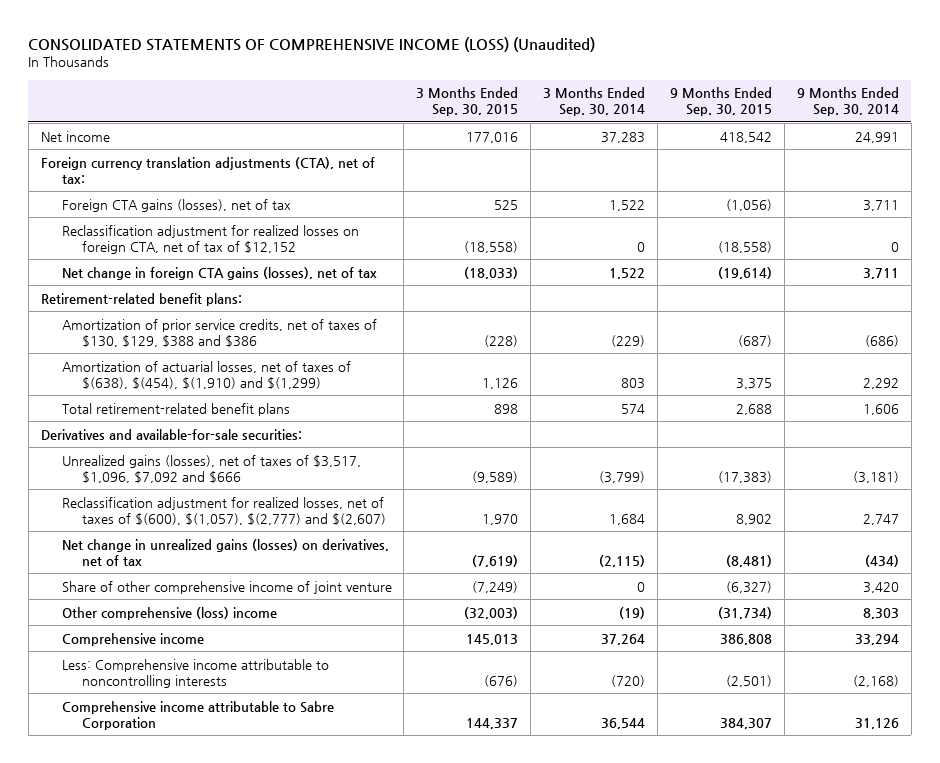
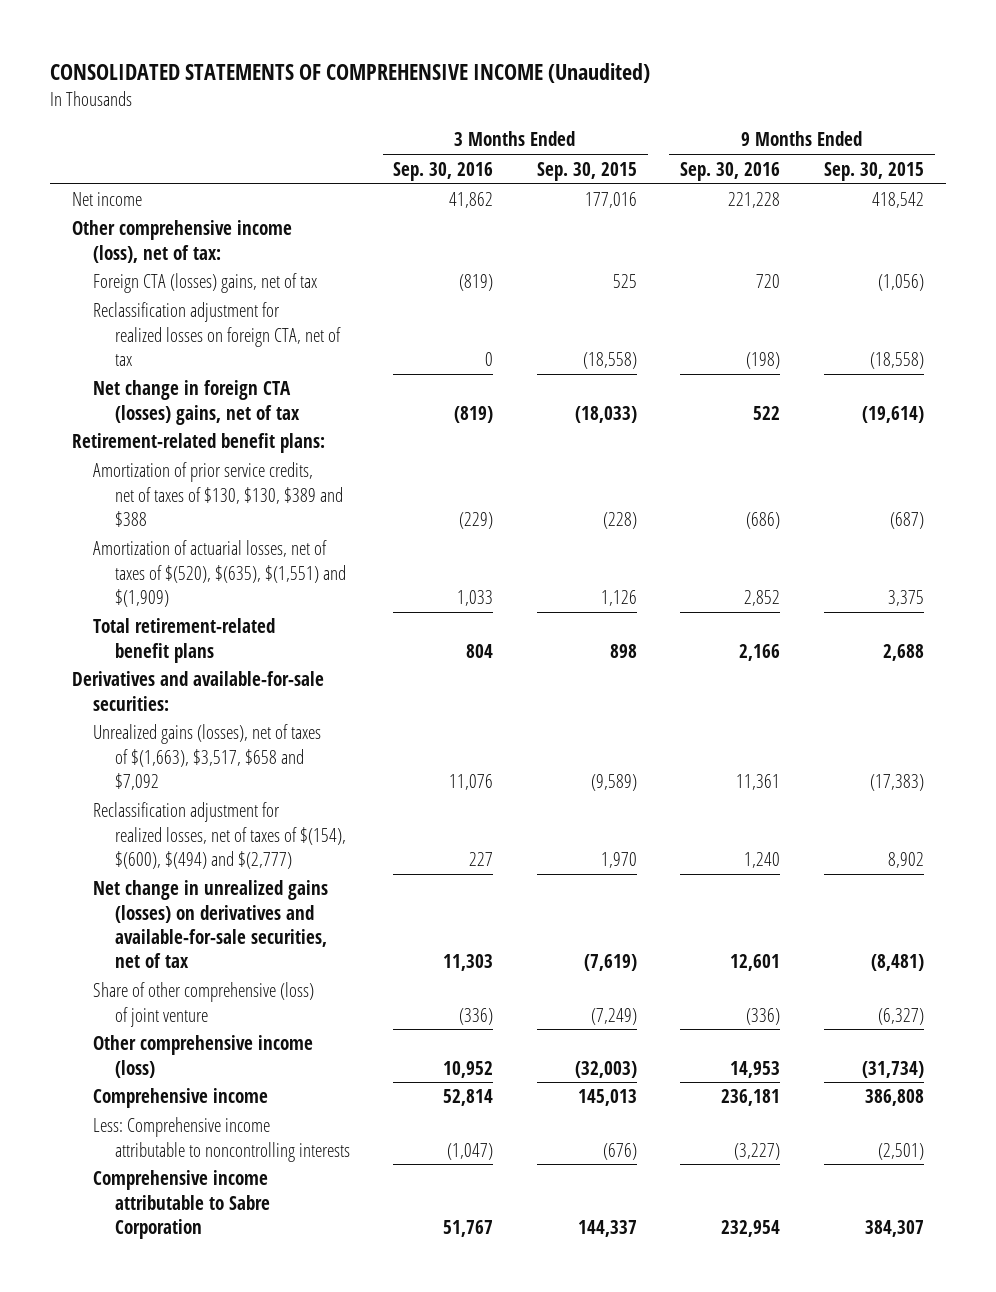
[28,36,596,52] CONSOLIDATED STATEMENTS OF COMPREHENSIVE INCOME (LOSS) (Unaudited) -> [50,62,651,83] CONSOLIDATED STATEMENTS OF COMPREHENSIVE INCOME (Unaudited)
[543,87,646,117] 3 Months Ended Sep. 30, 2014 -> none
[796,87,899,117] 9 Months Ended Sep. 30, 2014 -> none
none -> [393,161,494,181] Sep. 30, 2016
none -> [680,161,781,181] Sep. 30, 2016
[40,156,375,184] Foreign currency translation adjustments (CTA), net of tax: -> none
none -> [71,220,292,263] Other comprehensive income (loss), net of tax:
[61,198,291,212] Foreign CTA gains (losses), net of tax -> [93,273,318,294] Foreign CTA (losses) gains, net of tax
[61,224,359,254] Reclassification adjustment for realized losses on foreign CTA, net of tax of $12,152 -> [93,302,341,366] Reclassification adjustment for realized losses on foreign CTA, net of tax
[61,266,377,280] Net change in foreign CTA gains (losses), net of tax -> [93,380,300,425] Net change in foreign CTA (losses) gains, net of tax
[61,318,377,347] Amortization of prior service credits, net of taxes of $130, $129, $388 and $386 -> [93,462,343,527] Amortization of prior service credits, net of taxes of $130, $130, $389 and $388
[61,360,351,389] Amortization of actuarial losses, net of taxes of $(638), $(454), $(1,910) and $(1,299) -> [93,540,346,607] Amortization of actuarial losses, net of taxes of $(520), $(635), $(1,551) and $(1,909)
[61,454,361,483] Unrealized gains (losses), net of taxes of $3,517, $1,096, $7,092 and $666 -> [93,724,322,790] Unrealized gains (losses), net of taxes of $(1,663), $3,517, $658 and $7,092
[61,496,387,525] Reclassification adjustment for realized losses, net of taxes of $(600), $(1,057), $(2,777) and $(2,607) -> [93,802,346,869] Reclassification adjustment for realized losses, net of taxes of $(154), $(600), $(494) and $(2,777)
[61,538,389,566] Net change in unrealized gains (losses) on derivatives, net of tax -> [93,880,329,969] Net change in unrealized gains (losses) on derivatives and available-for-sale securities, net of tax
[61,580,392,594] Share of other comprehensive income of joint venture -> [93,982,315,1027] Share of other comprehensive (loss) of joint venture
[61,606,277,620] Other comprehensive (loss) income -> [93,1035,314,1078] Other comprehensive income (loss)

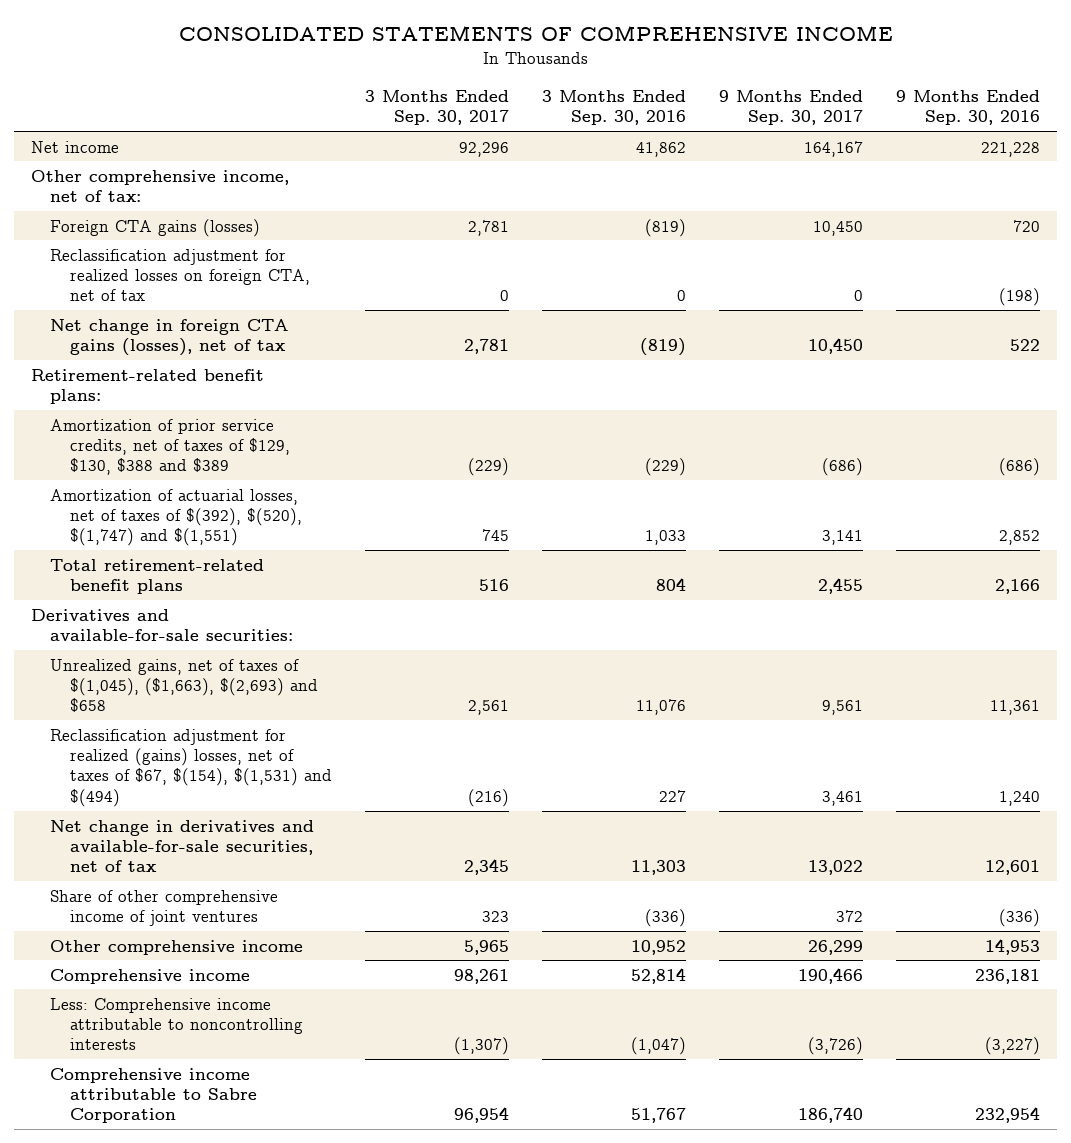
[50,62,651,83] CONSOLIDATED STATEMENTS OF COMPREHENSIVE INCOME (Unaudited) -> [178,24,893,41] CONSOLIDATED STATEMENTS OF COMPREHENSIVE INCOME
[536,161,637,181] Sep. 30, 2015 -> none
[823,161,924,181] Sep. 30, 2015 -> none
none -> [364,89,509,126] 3 Months Ended Sep. 30, 2017
none -> [719,89,864,126] 9 Months Ended Sep. 30, 2017
[71,220,292,263] Other comprehensive income (loss), net of tax: -> [30,169,289,203] Other comprehensive income, net of tax:
[93,273,318,294] Foreign CTA (losses) gains, net of tax -> [50,218,261,237] Foreign CTA gains (losses)
[93,380,300,425] Net change in foreign CTA (losses) gains, net of tax -> [50,318,289,357] Net change in foreign CTA gains (losses), net of tax
[93,462,343,527] Amortization of prior service credits, net of taxes of $130, $130, $389 and $388 -> [50,418,290,476] Amortization of prior service credits, net of taxes of $129, $130, $388 and $389
[93,540,346,607] Amortization of actuarial losses, net of taxes of $(520), $(635), $(1,551) and $(1,909) -> [50,488,302,547] Amortization of actuarial losses, net of taxes of $(392), $(520), $(1,747) and $(1,551)
[93,724,322,790] Unrealized gains (losses), net of taxes of $(1,663), $3,517, $658 and $7,092 -> [50,658,318,713] Unrealized gains, net of taxes of $(1,045), ($1,663), $(2,693) and $658
[93,802,346,869] Reclassification adjustment for realized losses, net of taxes of $(154), $(600), $(494) and $(2,777) -> [50,728,332,807] Reclassification adjustment for realized (gains) losses, net of taxes of $67, $(154), $(1,531) and $(494)
[93,880,329,969] Net change in unrealized gains (losses) on derivatives and available-for-sale securities, net of tax -> [50,819,315,873] Net change in derivatives and available-for-sale securities, net of tax
[93,982,315,1027] Share of other comprehensive (loss) of joint venture -> [50,889,279,927] Share of other comprehensive income of joint ventures
[93,1035,314,1078] Other comprehensive income (loss) -> [50,939,304,955] Other comprehensive income

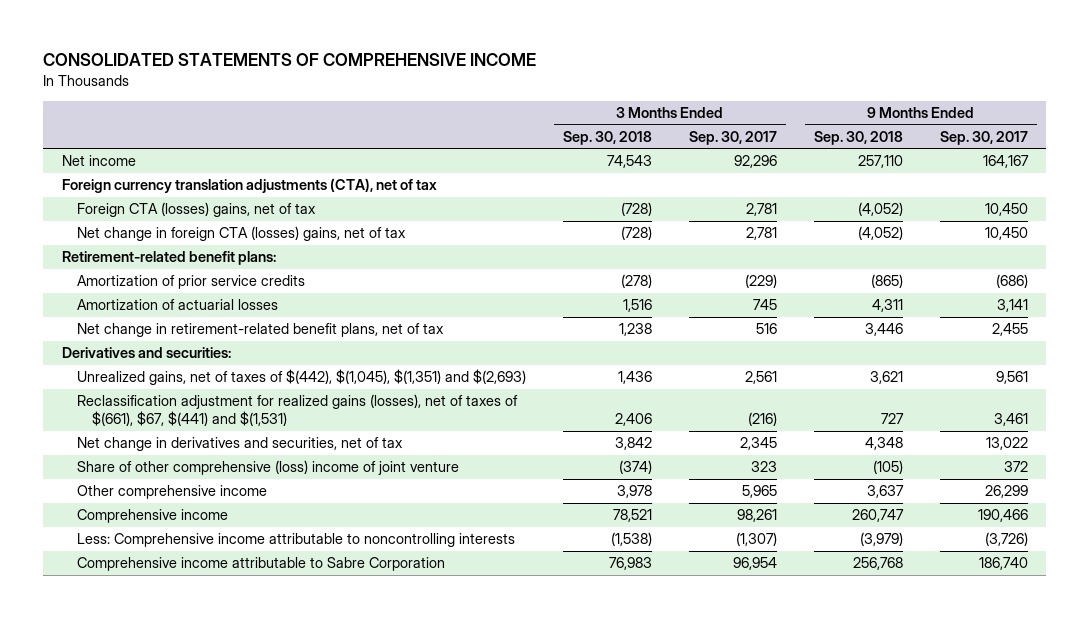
[542,89,687,126] 3 Months Ended Sep. 30, 2016 -> none
[896,89,1041,126] 9 Months Ended Sep. 30, 2016 -> none
none -> [562,130,652,145] Sep. 30, 2018
none -> [813,130,903,145] Sep. 30, 2018
[30,169,289,203] Other comprehensive income, net of tax: -> none
[50,248,310,302] Reclassification adjustment for realized losses on foreign CTA, net of tax -> none
none -> [61,178,437,194] Foreign currency translation adjustments (CTA), net of tax
[50,218,261,237] Foreign CTA gains (losses) -> [76,202,316,218] Foreign CTA (losses) gains, net of tax
[50,318,289,357] Net change in foreign CTA gains (losses), net of tax -> [76,226,406,242] Net change in foreign CTA (losses) gains, net of tax
[50,418,290,476] Amortization of prior service credits, net of taxes of $129, $130, $388 and $389 -> [76,275,305,290] Amortization of prior service credits
[50,488,302,547] Amortization of actuarial losses, net of taxes of $(392), $(520), $(1,747) and $(1,551) -> [76,299,278,311] Amortization of actuarial losses
[50,558,265,595] Total retirement-related benefit plans -> [76,323,444,338] Net change in retirement-related benefit plans, net of tax
[30,608,294,642] Derivatives and available-for-sale securities: -> [61,347,231,359] Derivatives and securities:
[50,658,318,713] Unrealized gains, net of taxes of $(1,045), ($1,663), $(2,693) and $658 -> [76,369,526,386] Unrealized gains, net of taxes of $(442), $(1,045), $(1,351) and $(2,693)
[50,728,332,807] Reclassification adjustment for realized (gains) losses, net of taxes of $67, $(154), $(1,531) and $(494) -> [76,394,518,427] Reclassification adjustment for realized gains (losses), net of taxes of $(661), $67, $(441) and $(1,531)
[50,819,315,873] Net change in derivatives and available-for-sale securities, net of tax -> [76,437,403,452] Net change in derivatives and securities, net of tax
[50,889,279,927] Share of other comprehensive income of joint ventures -> [76,460,459,476] Share of other comprehensive (loss) income of joint venture

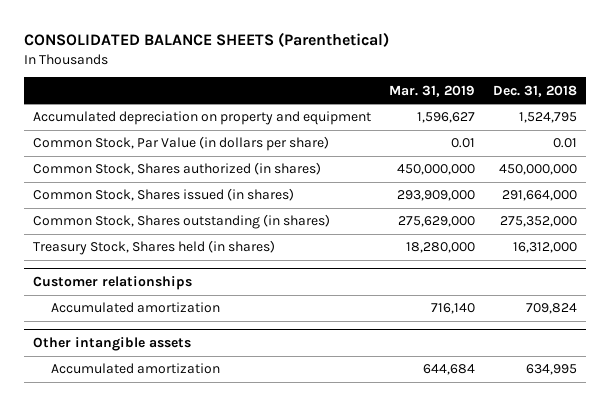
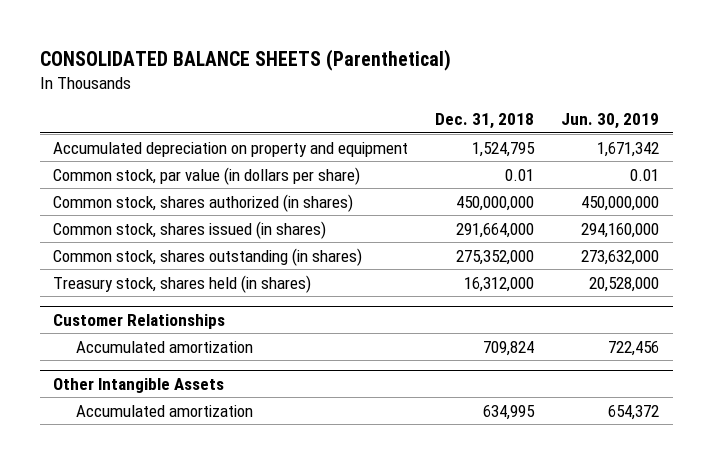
[389,84,476,97] Mar. 31, 2019 -> none
none -> [561,112,660,129] Jun. 30, 2019
[32,136,329,152] Common Stock, Par Value (in dollars per share) -> [53,166,361,185] Common stock, par value (in dollars per share)
[32,162,321,176] Common Stock, Shares authorized (in shares) -> [53,193,354,212] Common stock, shares authorized (in shares)
[32,188,294,202] Common Stock, Shares issued (in shares) -> [53,220,327,239] Common stock, shares issued (in shares)
[32,214,330,230] Common Stock, Shares outstanding (in shares) -> [53,247,363,266] Common stock, shares outstanding (in shares)
[32,240,275,256] Treasury Stock, Shares held (in shares) -> [53,274,312,293] Treasury stock, shares held (in shares)
[32,276,192,291] Customer relationships -> [53,313,226,329] Customer Relationships
[32,337,191,352] Other intangible assets -> [53,377,225,393] Other Intangible Assets

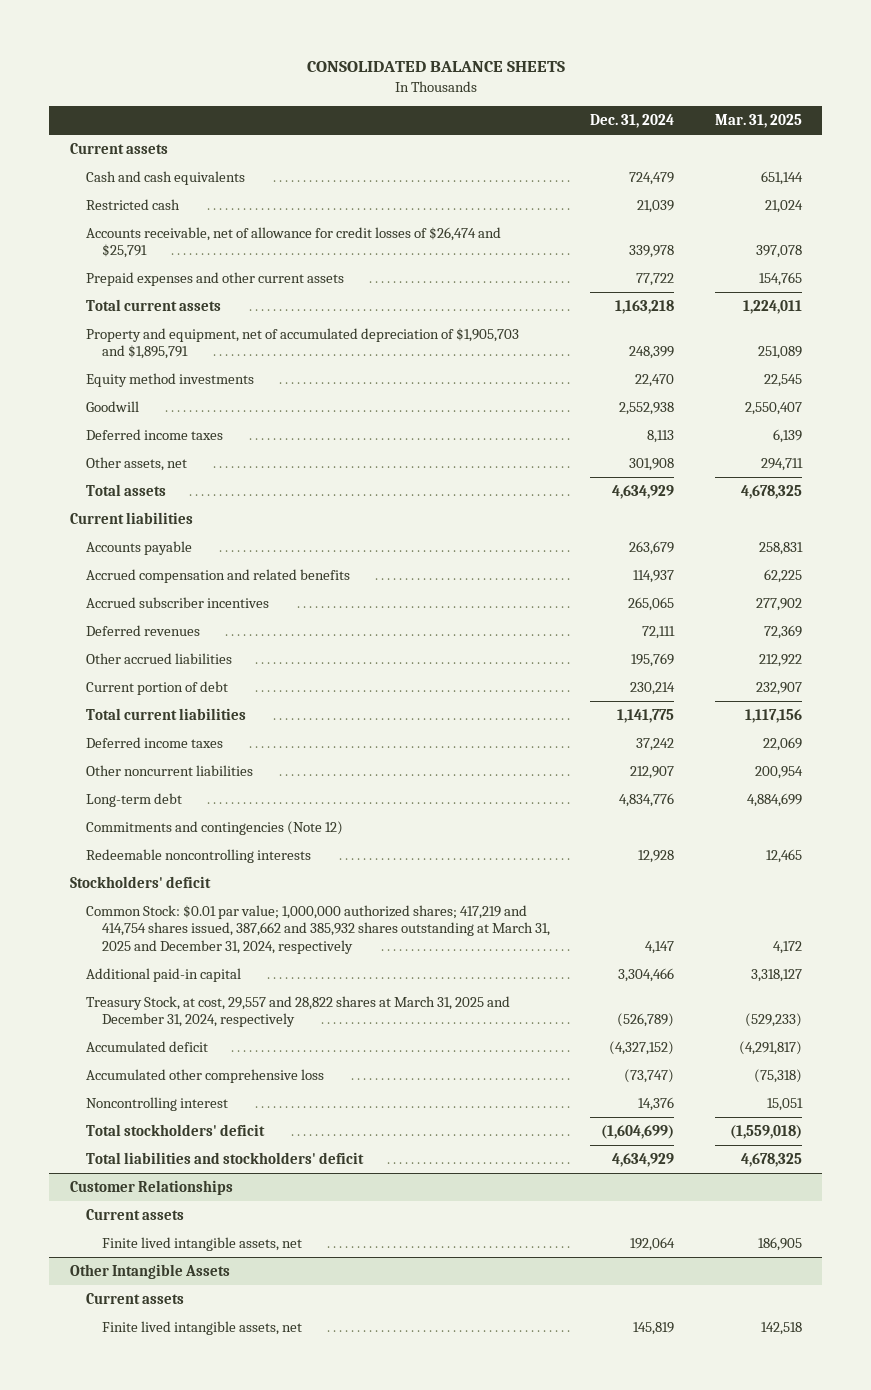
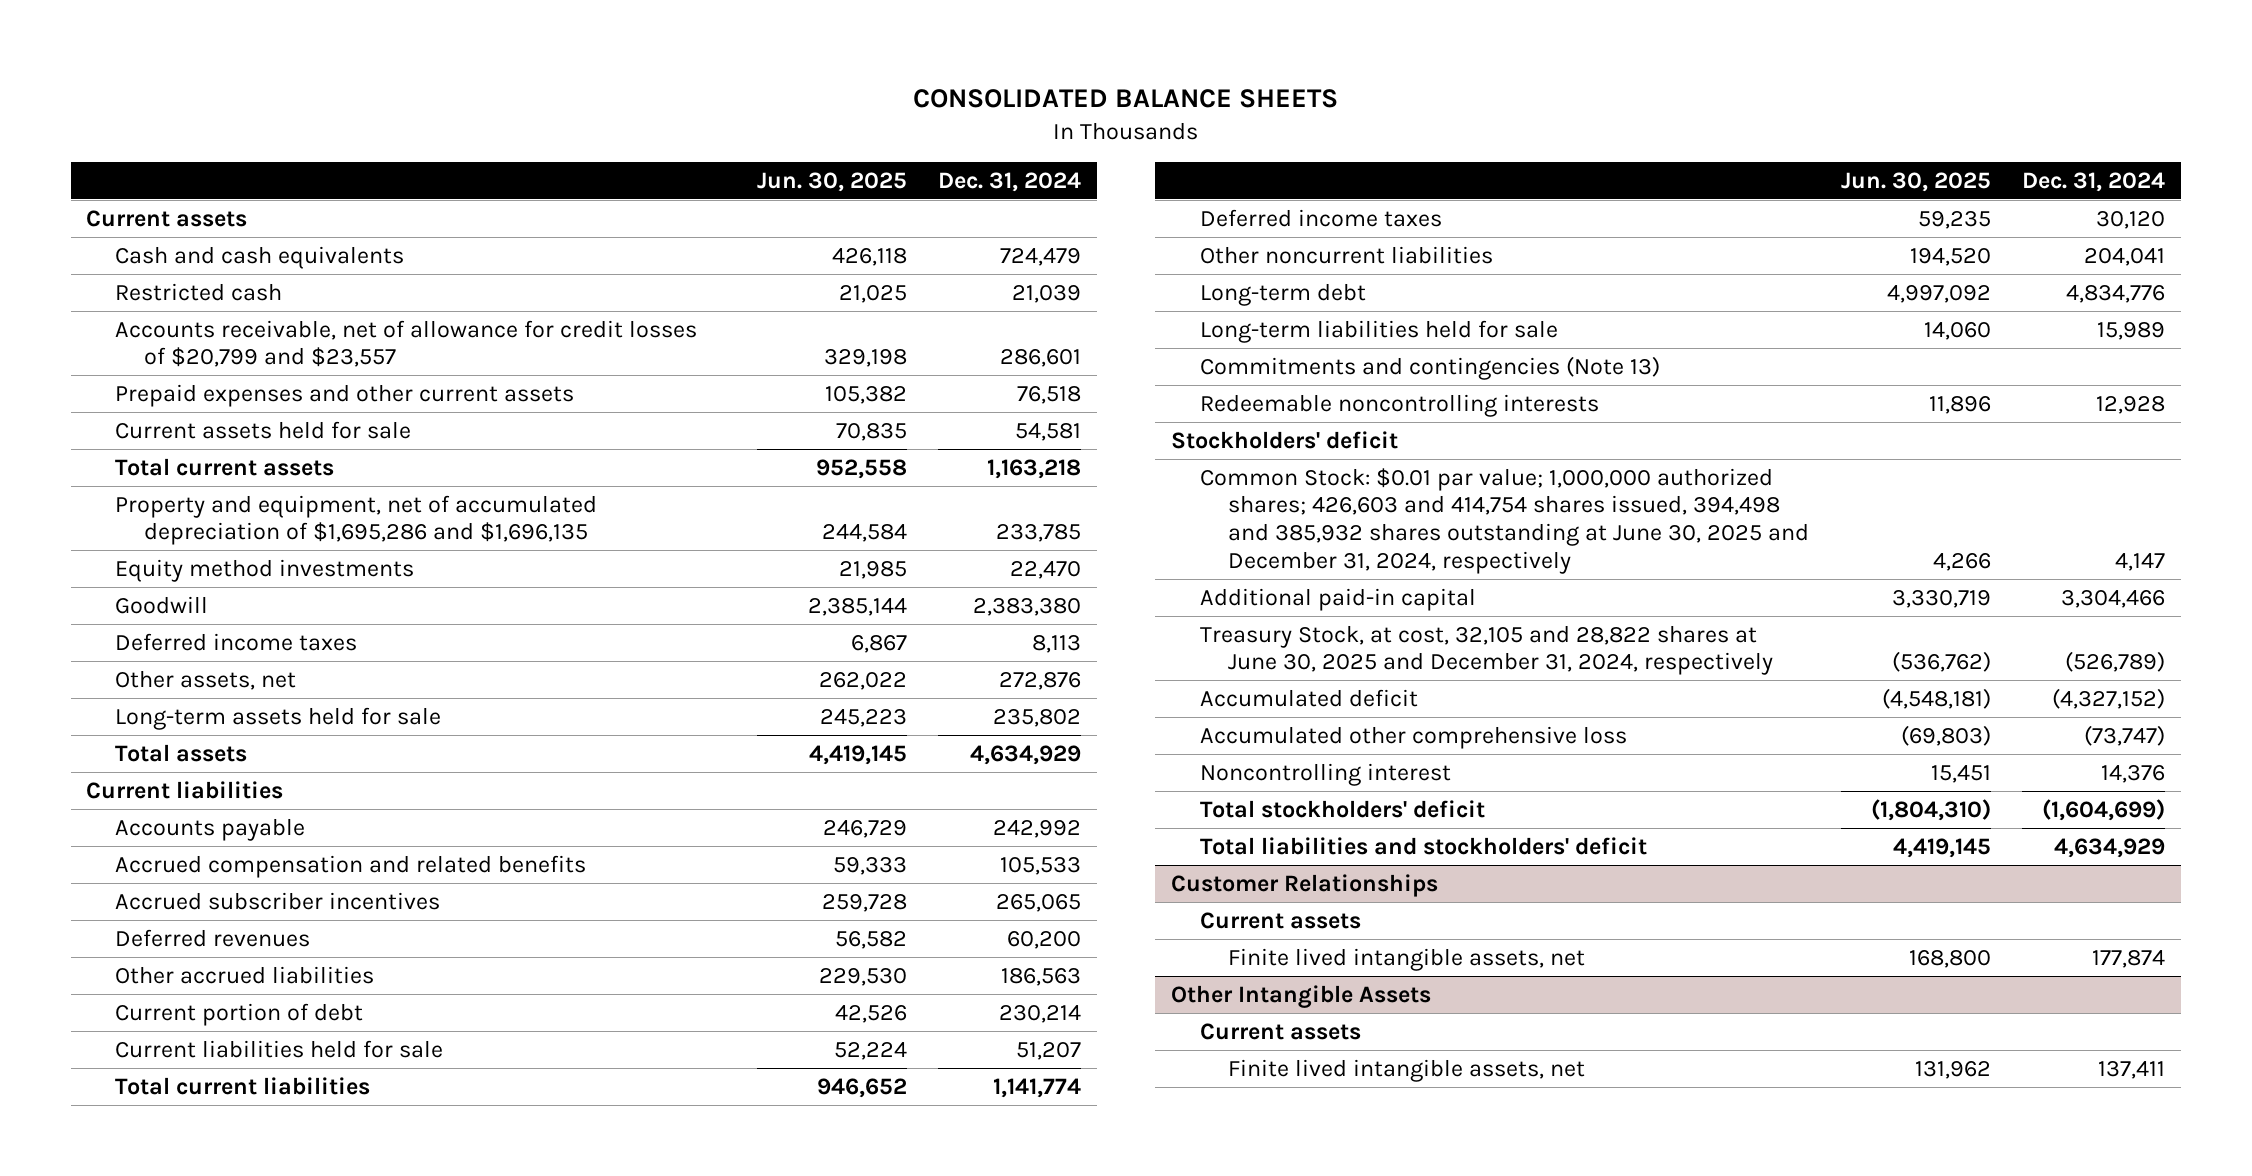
[714,114,802,129] Mar. 31, 2025 -> none
none -> [756,171,907,192] Jun. 30, 2025
[85,226,501,259] Accounts receivable, net of allowance for credit losses of $26,474 and $25,791 -> [115,319,698,368] Accounts receivable, net of allowance for credit losses of $20,799 and $23,557
[629,245,675,259] 339,978 -> [999,349,1081,368] 286,601
[636,272,675,286] 77,722 -> [1016,385,1081,404] 76,518
none -> [115,420,412,439] Current assets held for sale
[85,327,519,360] Property and equipment, net of accumulated depreciation of $1,905,703 and $1,895,791 -> [115,494,598,546] Property and equipment, net of accumulated depreciation of $1,695,286 and $1,696,135
[629,346,675,360] 248,399 -> [995,524,1081,543] 233,785
[619,401,675,415] 2,552,938 -> [972,597,1081,616] 2,383,380
[629,457,675,471] 301,908 -> [998,671,1081,690] 272,876
none -> [115,706,442,730] Long-term assets held for sale
[629,540,675,555] 263,679 -> [992,819,1081,838] 242,992
[633,569,675,583] 114,937 -> [999,856,1081,875] 105,533
[642,625,676,639] 72,111 -> [1006,930,1081,949] 60,200
[631,652,675,667] 195,769 -> [1000,967,1081,986] 186,563
none -> [115,1039,444,1058] Current liabilities held for sale
[617,708,675,723] 1,141,775 -> [992,1077,1081,1098] 1,141,774
[636,737,675,751] 37,242 -> [2096,210,2166,229] 30,120
[630,765,675,779] 212,907 -> [2084,247,2166,266] 204,041
none -> [1199,319,1558,343] Long-term liabilities held for sale
[85,820,343,835] Commitments and contingencies (Note 12) -> [1199,355,1660,380] Commitments and contingencies (Note 13)
[85,904,551,955] Common Stock: $0.01 par value; 1,000,000 authorized shares; 417,219 and 414,754 shares issued, 387,662 and 385,932 shares outstanding at March 31, 2025 and December 31, 2024, respectively -> [1199,467,1810,574] Common Stock: $0.01 par value; 1,000,000 authorized shares; 426,603 and 414,754 shares issued, 394,498 and 385,932 shares outstanding at June 30, 2025 and December 31, 2024, respectively
[85,995,510,1028] Treasury Stock, at cost, 29,557 and 28,822 shares at March 31, 2025 and December 31, 2024, respectively -> [1199,624,1774,676] Treasury Stock, at cost, 32,105 and 28,822 shares at June 30, 2025 and December 31, 2024, respectively
[630,1236,676,1251] 192,064 -> [2092,949,2166,968] 177,874
[633,1321,675,1335] 145,819 -> [2098,1060,2166,1079] 137,411

